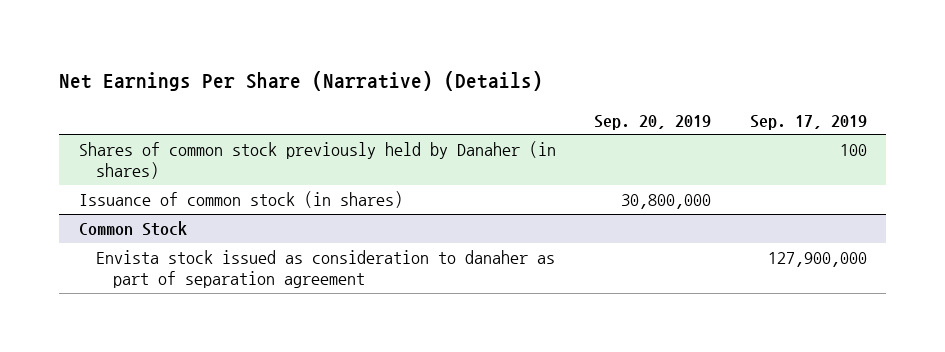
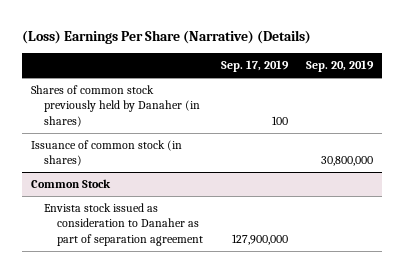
[59,71,544,92] Net Earnings Per Share (Narrative) (Details) -> [22,30,312,45] (Loss) Earnings Per Share (Narrative) (Details)
[95,250,555,289] Envista stock issued as consideration to danaher as part of separation agreement -> [44,203,203,246] Envista stock issued as consideration to Danaher as part of separation agreement

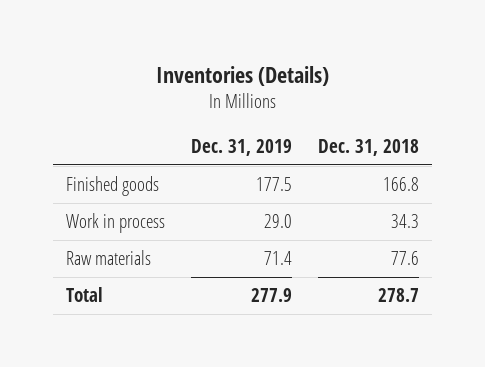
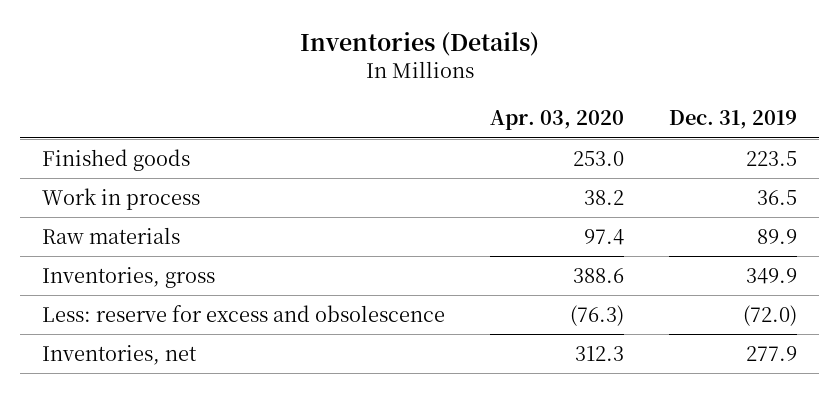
[317,138,419,156] Dec. 31, 2018 -> none
none -> [490,110,625,131] Apr. 03, 2020
[256,177,293,192] 177.5 -> [746,150,798,166] 223.5
[264,214,293,229] 29.0 -> [757,189,798,205] 36.5
[264,251,293,266] 71.4 -> [757,228,798,244] 89.9
none -> [42,266,216,288] Inventories, gross
none -> [42,304,446,322] Less: reserve for excess and obsolescence
[66,287,104,303] Total -> [42,344,198,365] Inventories, net

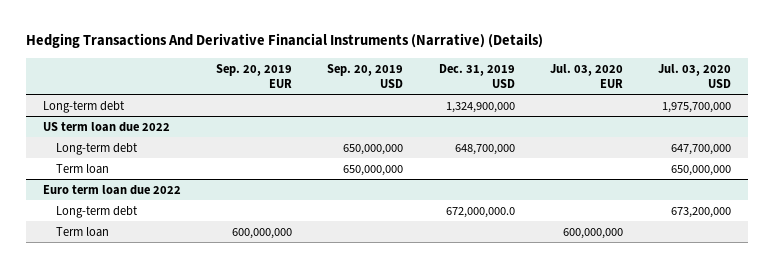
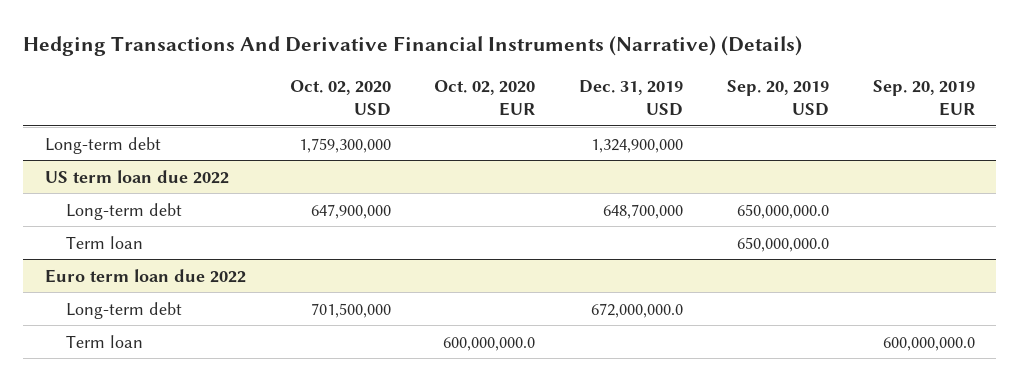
[549,63,623,88] Jul. 03, 2020 EUR -> none
[657,63,731,88] Jul. 03, 2020 USD -> none
none -> [289,79,391,117] Oct. 02, 2020 USD
none -> [434,79,536,117] Oct. 02, 2020 EUR
[343,143,404,155] 650,000,000 -> [736,203,829,219] 650,000,000.0
[343,164,404,176] 650,000,000 -> [736,236,829,252] 650,000,000.0
[232,227,293,239] 600,000,000 -> [882,336,975,351] 600,000,000.0

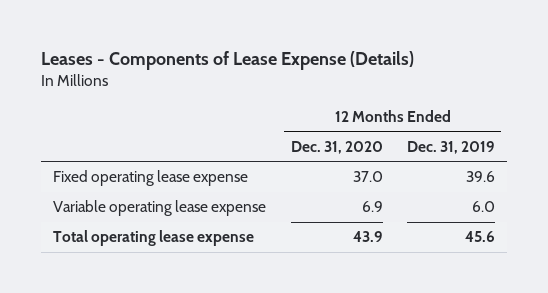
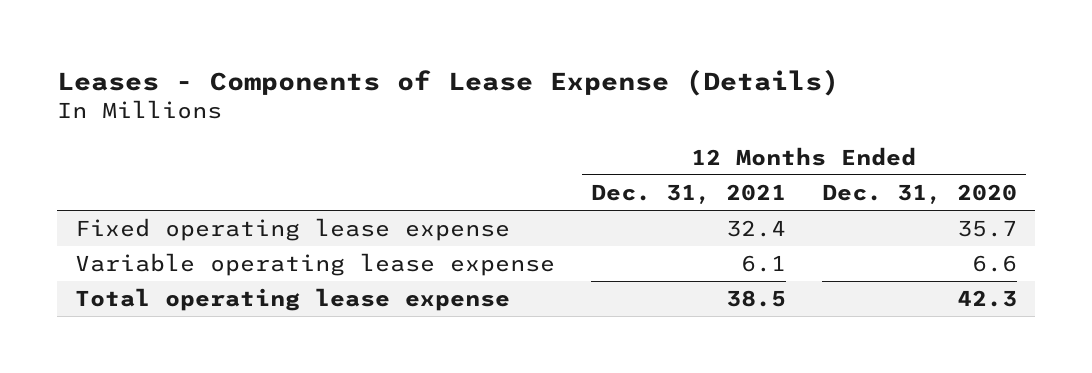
[407,140,496,154] Dec. 31, 2019 -> none
none -> [590,184,786,205] Dec. 31, 2021
[352,171,383,183] 37.0 -> [957,220,1018,238] 35.7
[361,201,383,213] 6.9 -> [972,255,1018,273] 6.6
[352,231,383,243] 43.9 -> [957,290,1018,308] 42.3

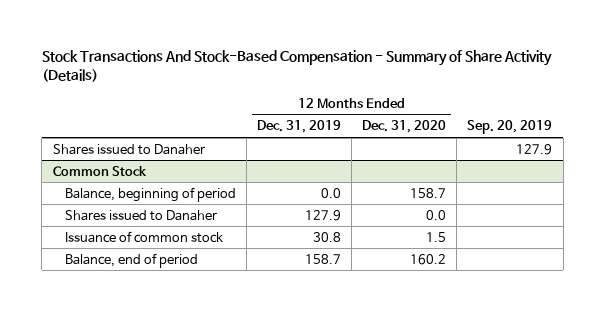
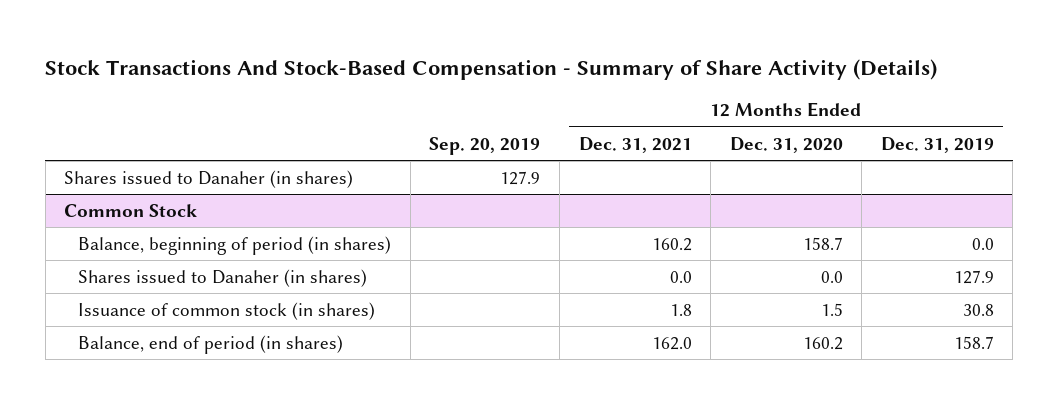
none -> [578,136,692,153] Dec. 31, 2021
[52,143,205,155] Shares issued to Danaher -> [64,169,354,188] Shares issued to Danaher (in shares)
[64,186,236,202] Balance, beginning of period -> [78,235,392,255] Balance, beginning of period (in shares)
[64,209,217,221] Shares issued to Danaher -> [78,268,368,287] Shares issued to Danaher (in shares)
[64,230,223,243] Issuance of common stock -> [78,301,376,320] Issuance of common stock (in shares)
[64,252,198,268] Balance, end of period -> [78,334,344,354] Balance, end of period (in shares)

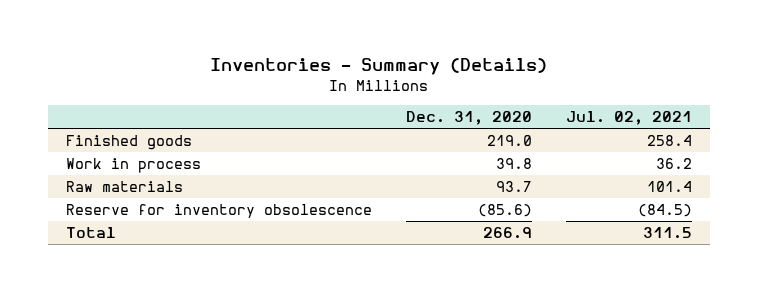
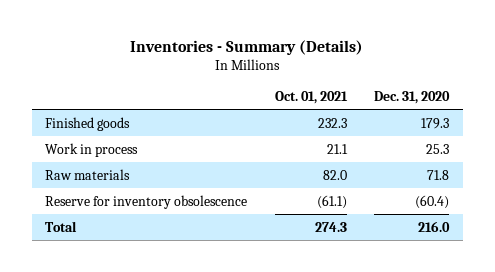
[566,111,693,126] Jul. 02, 2021 -> none
none -> [274,91,348,105] Oct. 01, 2021
[486,135,532,147] 219.0 -> [421,117,450,129] 179.3
[495,158,532,170] 39.8 -> [426,143,450,154] 25.3
[495,181,532,193] 93.7 -> [427,169,450,180] 71.8
[477,204,532,218] (85.6) -> [415,194,450,209] (60.4)
[482,227,532,240] 266.9 -> [418,220,451,232] 216.0

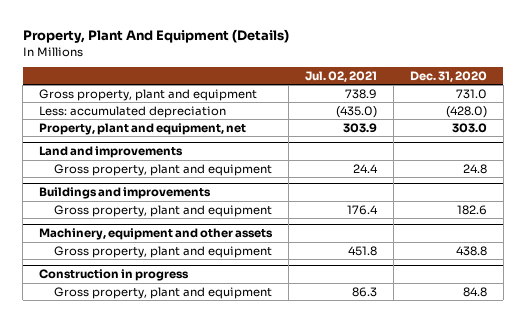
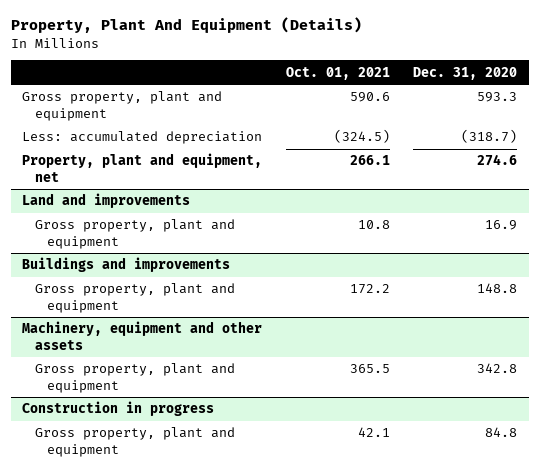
[305,70,378,82] Jul. 02, 2021 -> none
none -> [285,66,390,80] Oct. 01, 2021
[456,88,488,99] 731.0 -> [477,92,518,103] 593.3
[446,105,488,118] (428.0) -> [461,129,518,144] (318.7)
[452,122,488,133] 303.0 -> [477,154,518,167] 274.6
[463,163,488,174] 24.8 -> [485,220,518,231] 16.9
[457,204,488,215] 182.6 -> [477,283,518,294] 148.8
[456,245,488,256] 438.8 -> [477,363,518,374] 342.8

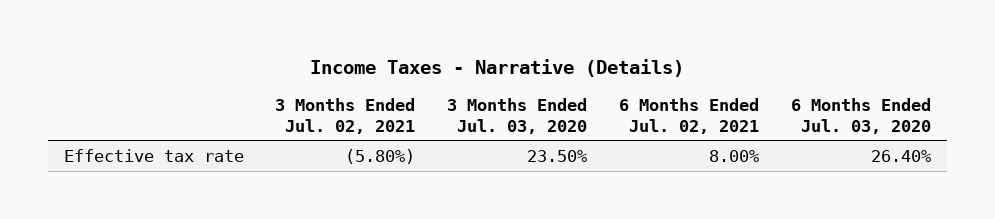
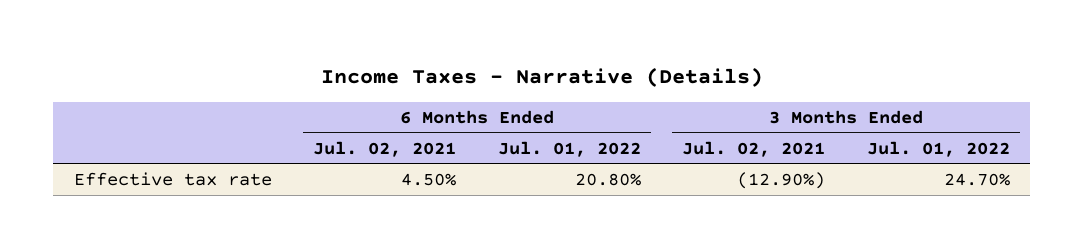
[447,97,588,134] 3 Months Ended Jul. 03, 2020 -> none
[790,97,931,134] 6 Months Ended Jul. 03, 2020 -> none
none -> [497,140,641,157] Jul. 01, 2022
none -> [866,140,1010,157] Jul. 01, 2022
[345,148,416,164] (5.80%) -> [737,171,826,189] (12.90%)
[709,149,760,162] 8.00% -> [401,172,457,186] 4.50%

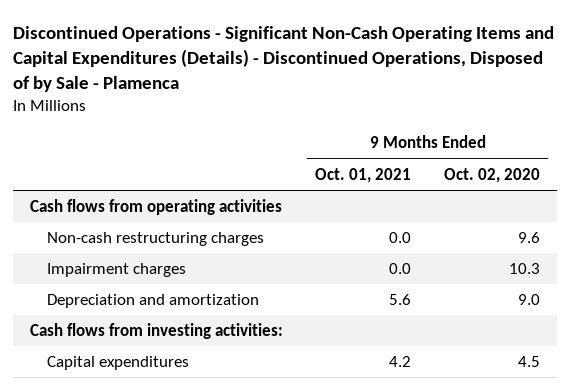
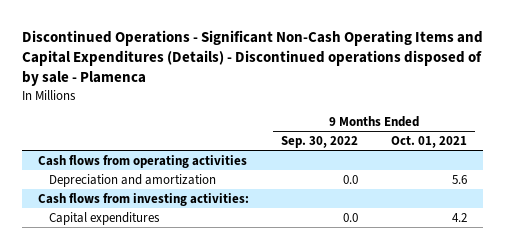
[13,25,555,93] Discontinued Operations - Significant Non-Cash Operating Items and Capital Expenditures (Details) - Discontinued Operations, Disposed of by Sale - Plamenca -> [21,29,483,87] Discontinued Operations - Significant Non-Cash Operating Items and Capital Expenditures (Details) - Discontinued operations disposed of by sale - Plamenca
[444,167,541,183] Oct. 02, 2020 -> none
none -> [281,136,359,149] Sep. 30, 2022
[46,232,264,247] Non-cash restructuring charges -> none
[46,263,186,278] Impairment charges -> none

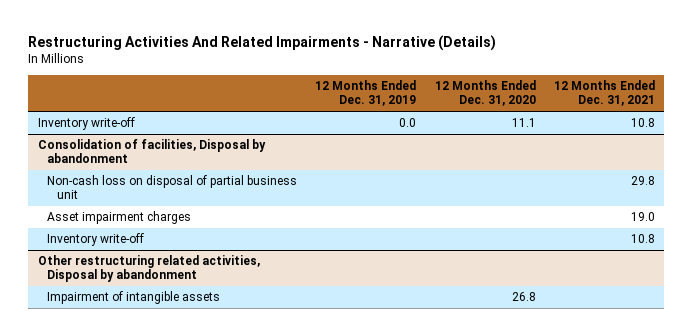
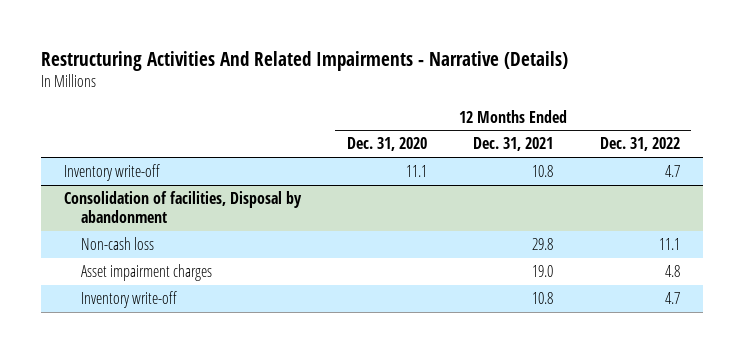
[315,80,417,107] 12 Months Ended Dec. 31, 2019 -> none
none -> [599,137,680,152] Dec. 31, 2022
[47,175,298,200] Non-cash loss on disposal of partial business unit -> [80,237,154,251] Non-cash loss
[37,255,260,283] Other restructuring related activities, Disposal by abandonment -> none
[47,291,221,305] Impairment of intangible assets -> none

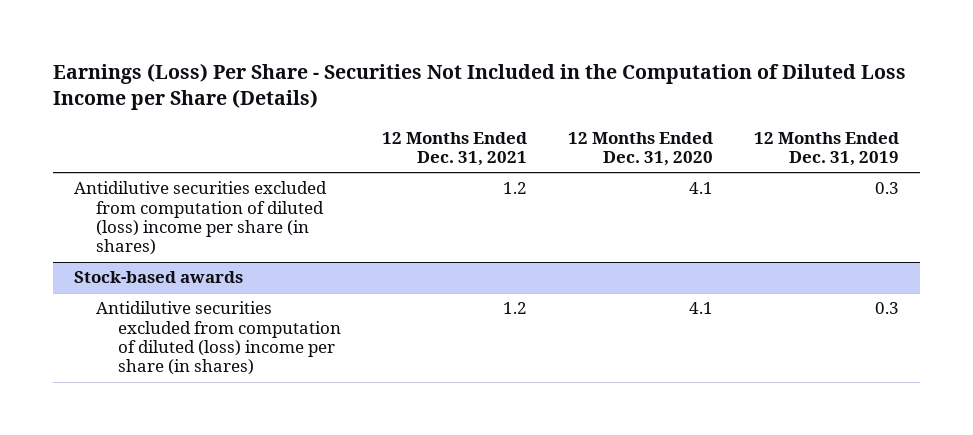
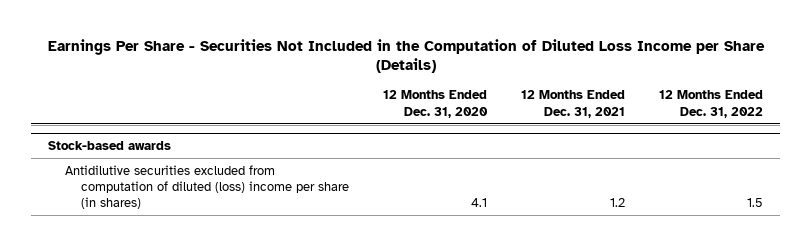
[53,63,907,111] Earnings (Loss) Per Share - Securities Not Included in the Computation of Diluted Loss Income per Share (Details) -> [47,38,765,74] Earnings Per Share - Securities Not Included in the Computation of Diluted Loss Income per Share (Details)
[753,131,899,166] 12 Months Ended Dec. 31, 2019 -> none
none -> [659,90,764,118] 12 Months Ended Dec. 31, 2022
[73,181,327,256] Antidilutive securities excluded from computation of diluted (loss) income per share (in shares) -> none

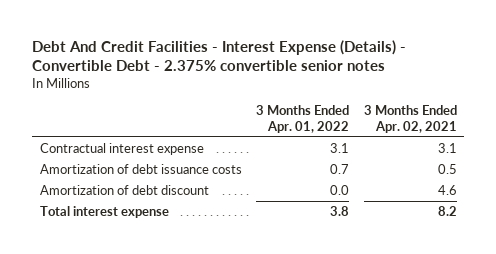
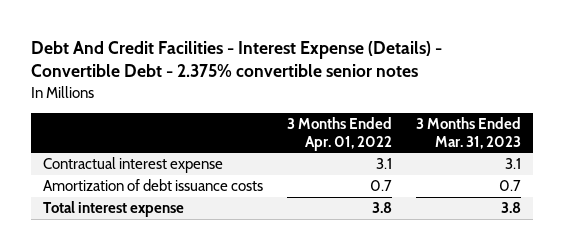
[363,105,457,133] 3 Months Ended Apr. 02, 2021 -> none
none -> [416,116,522,149] 3 Months Ended Mar. 31, 2023
[39,184,209,195] Amortization of debt discount -> none

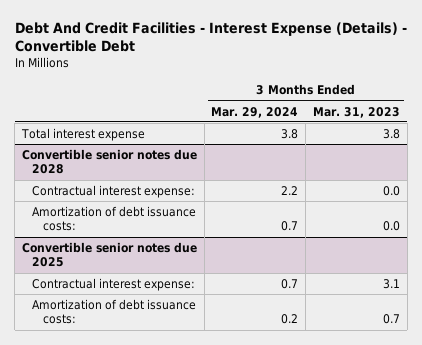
[30,41,442,78] Debt And Credit Facilities - Interest Expense (Details) - Convertible Debt - 2.375% convertible senior notes -> [14,22,407,53] Debt And Credit Facilities - Interest Expense (Details) - Convertible Debt
[286,116,392,151] 3 Months Ended Apr. 01, 2022 -> none
none -> [211,106,299,118] Mar. 29, 2024
[42,157,223,174] Contractual interest expense -> none
[42,179,263,192] Amortization of debt issuance costs -> none
none -> [21,148,197,175] Convertible senior notes due 2028
none -> [32,184,196,198] Contractual interest expense:
none -> [32,205,197,232] Amortization of debt issuance costs:
none -> [21,241,197,268] Convertible senior notes due 2025
none -> [32,277,196,291] Contractual interest expense:
none -> [32,298,197,325] Amortization of debt issuance costs:

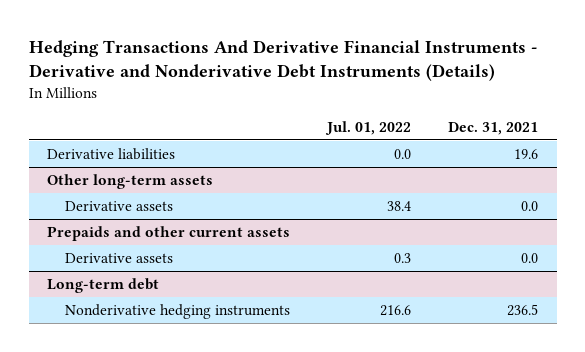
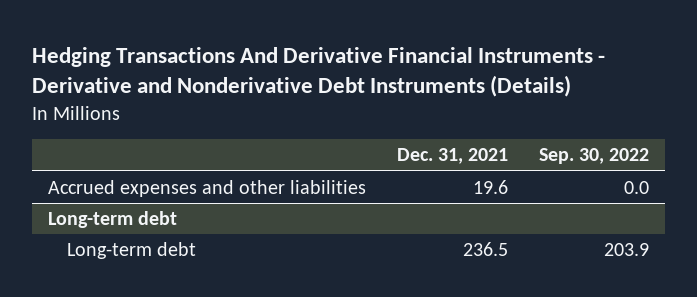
[325,120,412,135] Jul. 01, 2022 -> none
none -> [539,148,650,165] Sep. 30, 2022
[46,174,213,190] Other long-term assets -> none
[65,201,174,212] Derivative assets -> none
[46,226,290,242] Prepaids and other current assets -> none
[65,253,174,264] Derivative assets -> none
[46,148,175,161] Derivative liabilities -> [47,180,366,198] Accrued expenses and other liabilities
[65,304,291,320] Nonderivative hedging instruments -> [66,242,196,260] Long-term debt

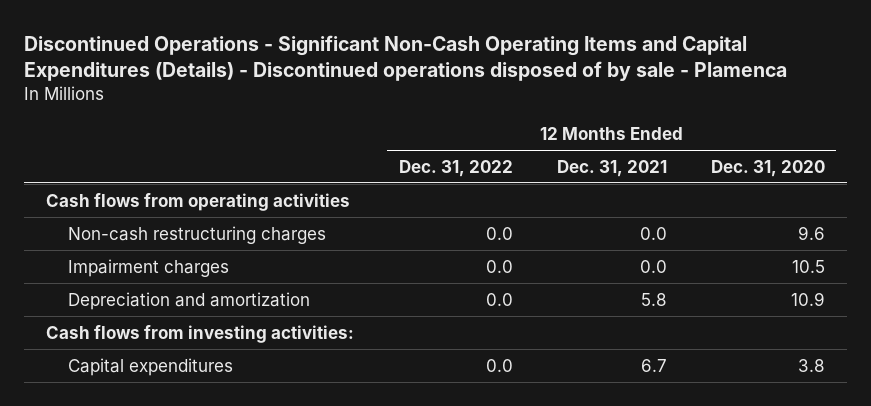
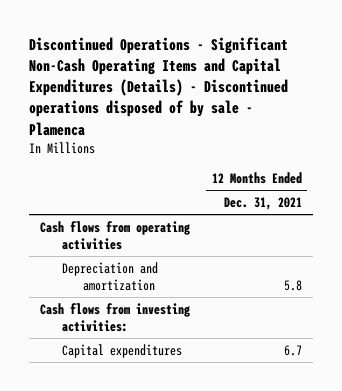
[398,159,513,177] Dec. 31, 2022 -> none
[710,159,825,177] Dec. 31, 2020 -> none
[67,225,326,244] Non-cash restructuring charges -> none
[67,258,229,277] Impairment charges -> none

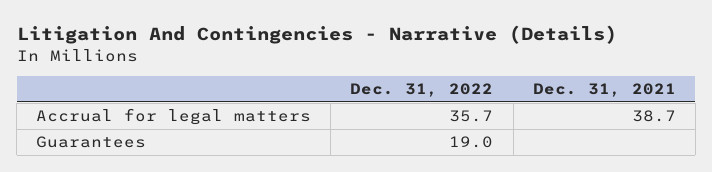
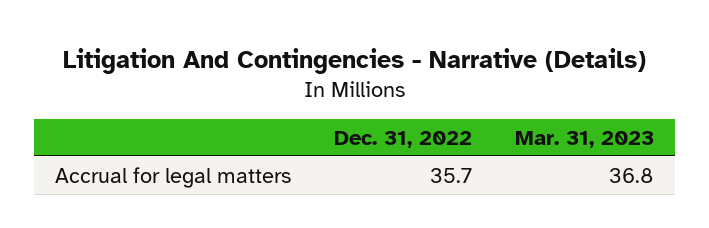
[532,82,676,97] Dec. 31, 2021 -> none
none -> [514,130,654,148] Mar. 31, 2023
[36,136,147,149] Guarantees -> none

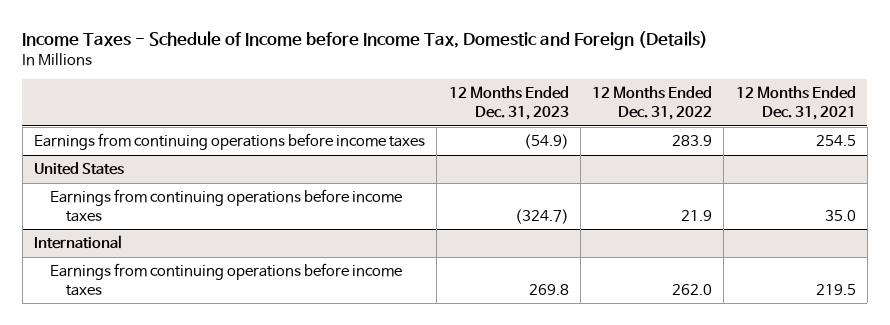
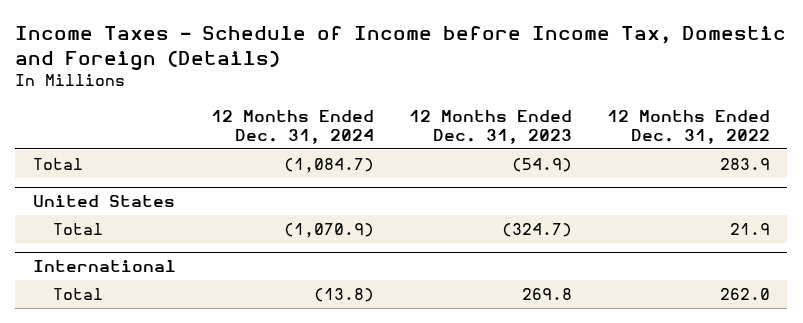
[735,86,856,121] 12 Months Ended Dec. 31, 2021 -> none
none -> [210,109,374,144] 12 Months Ended Dec. 31, 2024
[34,133,426,151] Earnings from continuing operations before income taxes -> [32,157,83,170] Total
[50,189,403,222] Earnings from continuing operations before income taxes -> [52,222,103,235] Total
[50,263,403,296] Earnings from continuing operations before income taxes -> [52,287,103,300] Total

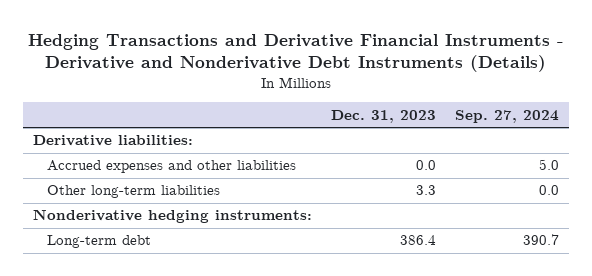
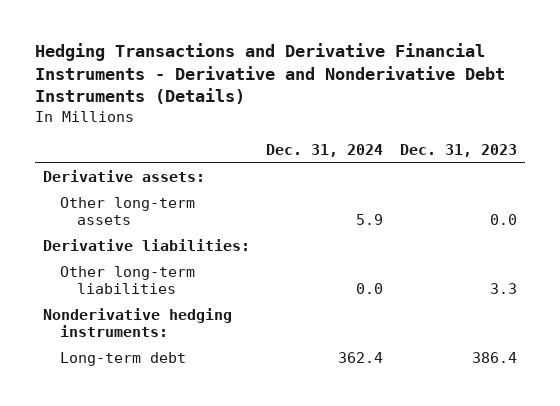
[455,109,560,123] Sep. 27, 2024 -> none
none -> [266,143,384,157] Dec. 31, 2024
none -> [42,170,205,183] Derivative assets:
none -> [59,197,195,226] Other long-term assets
[46,160,296,174] Accrued expenses and other liabilities -> none

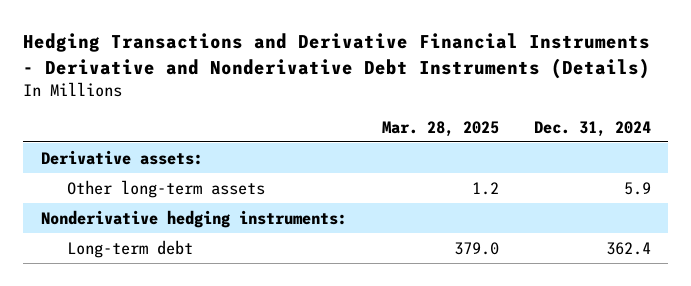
[399,143,517,157] Dec. 31, 2023 -> none
none -> [381,120,499,137] Mar. 28, 2025
[42,239,250,252] Derivative liabilities: -> none
[59,266,195,295] Other long-term liabilities -> none

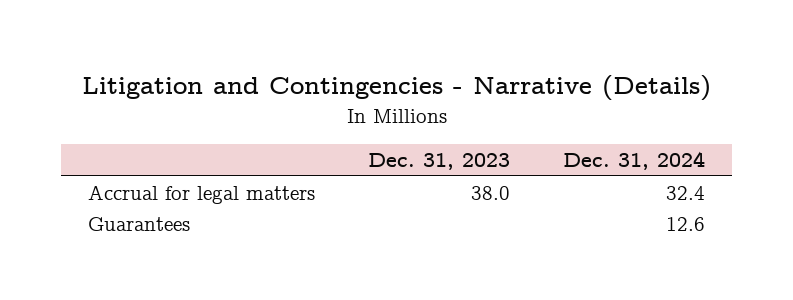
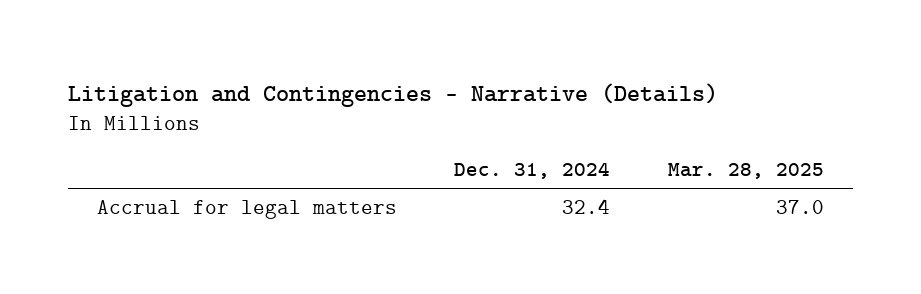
[368,153,511,171] Dec. 31, 2023 -> none
none -> [668,163,825,180] Mar. 28, 2025
[88,217,191,232] Guarantees -> none

